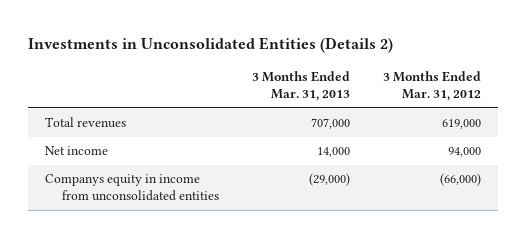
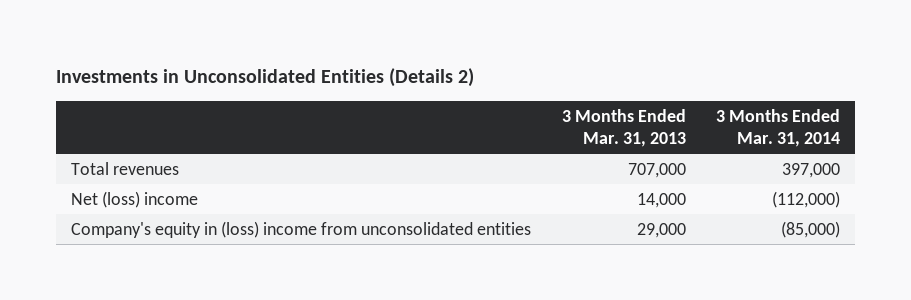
[383,71,482,102] 3 Months Ended Mar. 31, 2012 -> none
none -> [716,108,841,147] 3 Months Ended Mar. 31, 2014
[44,146,108,156] Net income -> [71,190,199,208] Net (loss) income
[44,174,220,202] Companys equity in income from unconsolidated entities -> [71,220,532,238] Company's equity in (loss) income from unconsolidated entities
[309,173,351,187] (29,000) -> [636,222,686,238] 29,000

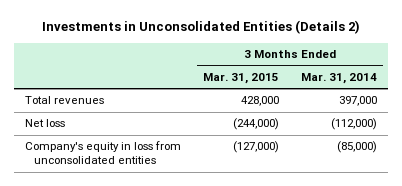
[561,108,686,147] 3 Months Ended Mar. 31, 2013 -> none
none -> [203,72,280,84] Mar. 31, 2015
[71,190,199,208] Net (loss) income -> [24,119,65,128] Net loss
[71,220,532,238] Company's equity in (loss) income from unconsolidated entities -> [24,141,181,165] Company's equity in loss from unconsolidated entities

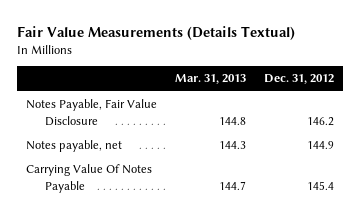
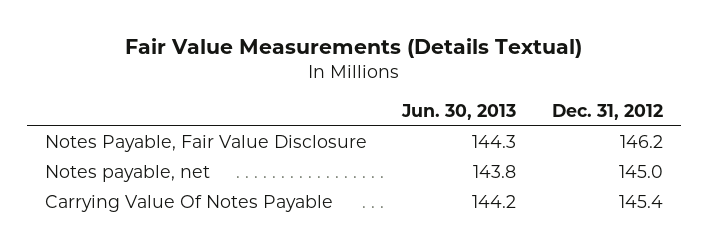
[175,74,247,85] Mar. 31, 2013 -> none
none -> [401,103,517,120] Jun. 30, 2013
[307,141,335,150] 144.9 -> [619,165,664,179] 145.0

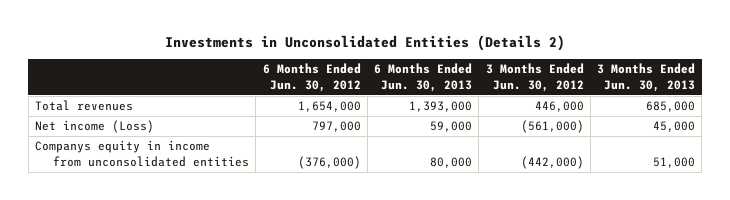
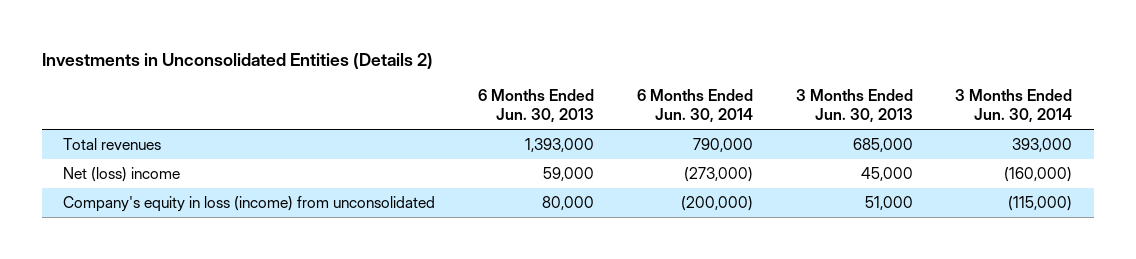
[262,63,361,92] 6 Months Ended Jun. 30, 2012 -> none
[485,63,584,92] 3 Months Ended Jun. 30, 2012 -> none
none -> [636,89,753,124] 6 Months Ended Jun. 30, 2014
none -> [955,89,1073,124] 3 Months Ended Jun. 30, 2014
[34,120,154,134] Net income (Loss) -> [63,167,181,183] Net (loss) income
[34,140,249,167] Companys equity in income from unconsolidated entities -> [63,196,436,213] Company's equity in loss (income) from unconsolidated

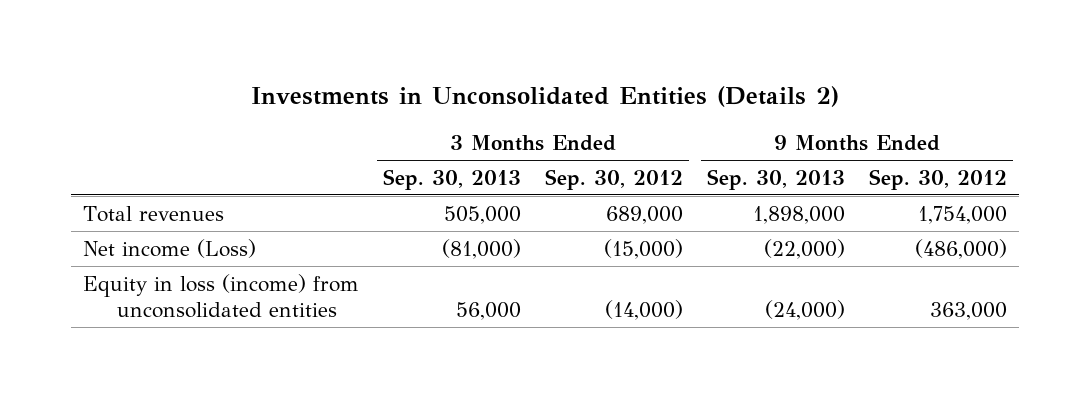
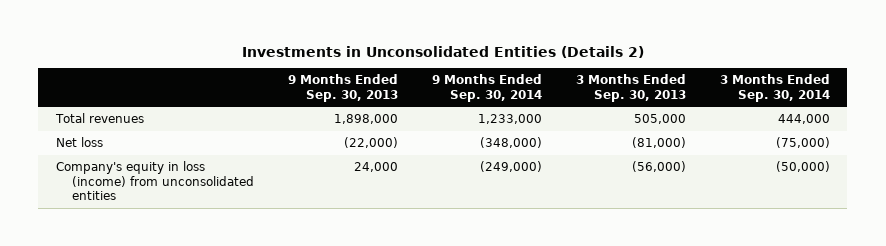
[545,168,684,190] Sep. 30, 2012 -> none
[868,168,1007,190] Sep. 30, 2012 -> none
none -> [431,74,542,102] 9 Months Ended Sep. 30, 2014
none -> [720,74,831,102] 3 Months Ended Sep. 30, 2014
[83,238,257,258] Net income (Loss) -> [55,137,103,148] Net loss
[83,273,360,318] Equity in loss (income) from unconsolidated entities -> [55,161,254,200] Company's equity in loss (income) from unconsolidated entities
[456,301,522,320] 56,000 -> [632,161,687,173] (56,000)
[765,299,846,320] (24,000) -> [353,162,398,173] 24,000

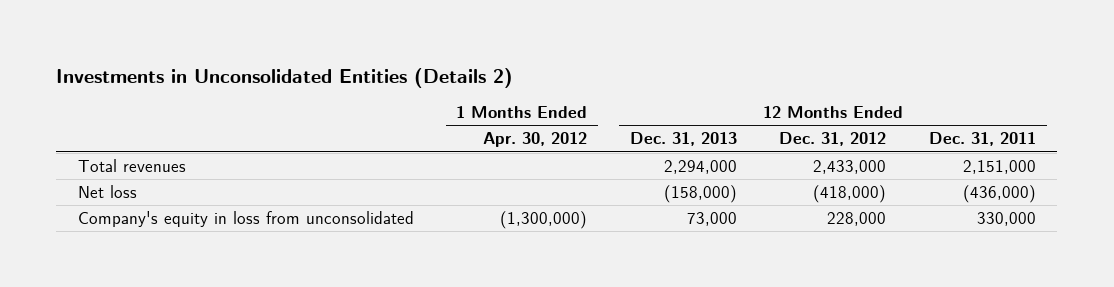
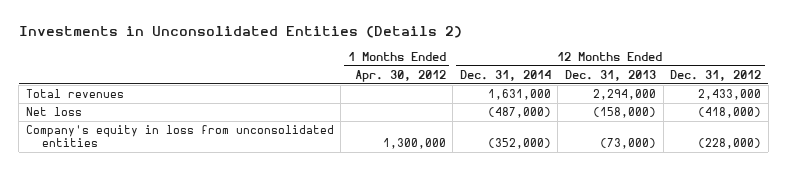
[928,132,1036,147] Dec. 31, 2011 -> none
none -> [459,69,551,81] Dec. 31, 2014
[77,210,414,227] Company's equity in loss from unconsolidated -> [25,125,334,148] Company's equity in loss from unconsolidated entities
[500,210,588,229] (1,300,000) -> [382,138,446,150] 1,300,000
[686,211,737,226] 73,000 -> [599,138,656,150] (73,000)
[827,211,887,226] 228,000 -> [698,138,762,150] (228,000)

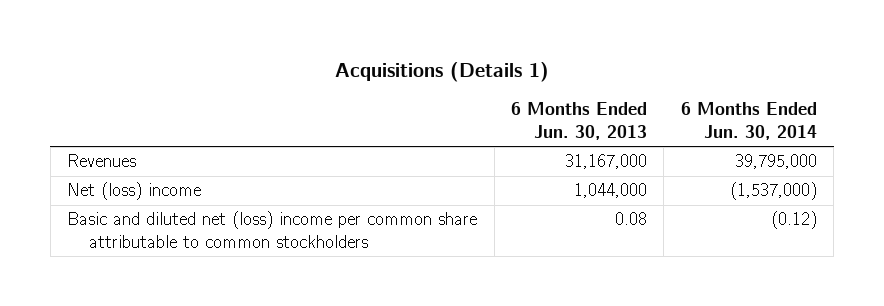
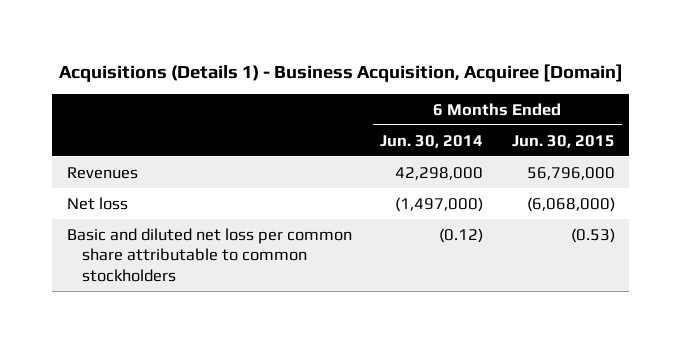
[334,62,549,83] Acquisitions (Details 1) -> [58,63,623,82] Acquisitions (Details 1) - Business Acquisition, Acquiree [Domain]
[510,102,647,140] 6 Months Ended Jun. 30, 2013 -> none
none -> [511,134,615,148] Jun. 30, 2015
[734,154,817,170] 39,795,000 -> [395,166,484,180] 42,298,000
[67,182,202,201] Net (loss) income -> [66,196,128,210] Net loss
[729,182,817,201] (1,537,000) -> [395,196,484,212] (1,497,000)
[67,211,478,248] Basic and diluted net (loss) income per common share attributable to common stockholders -> [66,227,352,282] Basic and diluted net loss per common share attributable to common stockholders

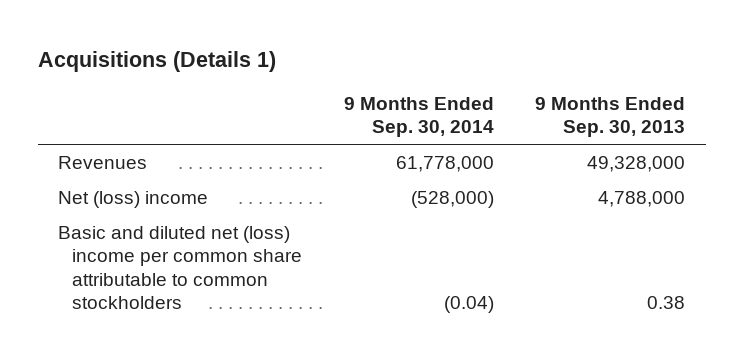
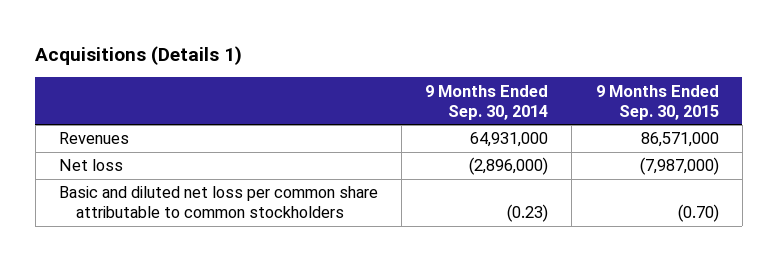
[535,96,686,138] 9 Months Ended Sep. 30, 2013 -> none
none -> [595,84,719,120] 9 Months Ended Sep. 30, 2015
[395,156,494,173] 61,778,000 -> [470,132,549,148] 64,931,000
[58,191,209,209] Net (loss) income -> [58,159,123,172] Net loss
[410,191,494,209] (528,000) -> [469,157,549,176] (2,896,000)
[58,226,302,309] Basic and diluted net (loss) income per common share attributable to common stockholders -> [58,186,378,219] Basic and diluted net loss per common share attributable to common stockholders
[443,295,494,313] (0.04) -> [507,204,549,223] (0.23)

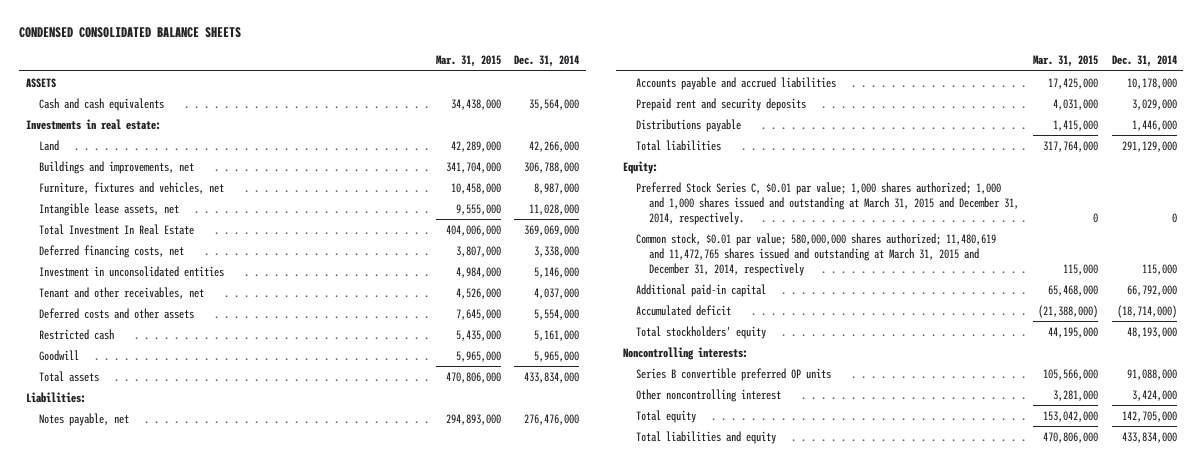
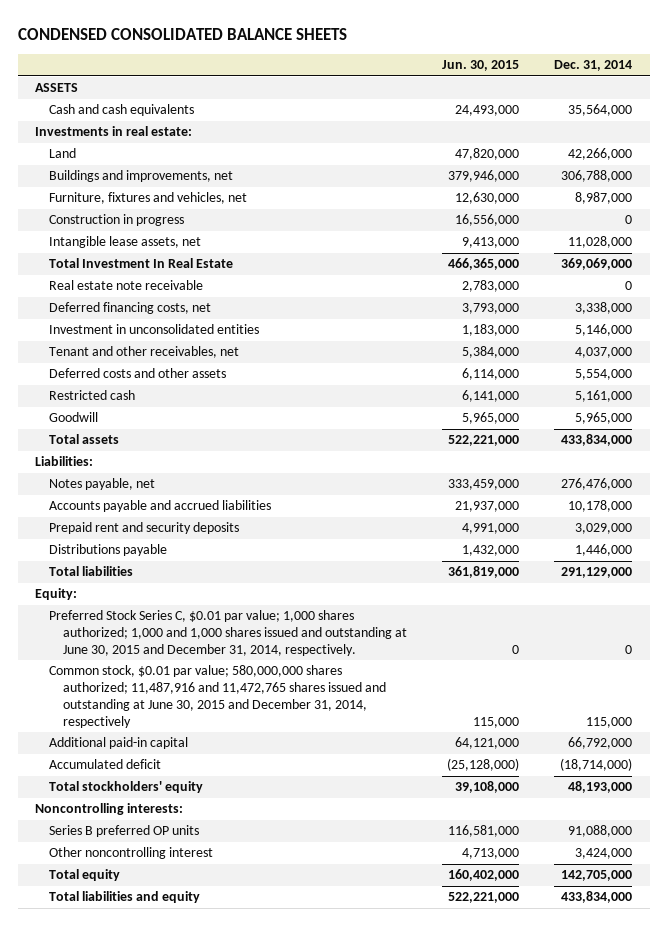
[435,55,501,68] Mar. 31, 2015 -> none
none -> [442,60,520,72] Jun. 30, 2015
none -> [49,214,185,227] Construction in progress
none -> [49,280,204,291] Real estate note receivable
[636,181,1020,225] Preferred Stock Series C, $0.01 par value; 1,000 shares authorized; 1,000 and 1,000 shares issued and outstanding at March 31, 2015 and December 31, 2014, respectively. -> [49,610,407,656] Preferred Stock Series C, $0.01 par value; 1,000 shares authorized; 1,000 and 1,000 shares issued and outstanding at June 30, 2015 and December 31, 2014, respectively.
[636,232,997,276] Common stock, $0.01 par value; 580,000,000 shares authorized; 11,480,619 and 11,472,765 shares issued and outstanding at March 31, 2015 and December 31, 2014, respectively -> [49,665,386,728] Common stock, $0.01 par value; 580,000,000 shares authorized; 11,487,916 and 11,472,765 shares issued and outstanding at June 30, 2015 and December 31, 2014, respectively
[636,367,832,381] Series B convertible preferred OP units -> [49,825,200,838] Series B preferred OP units

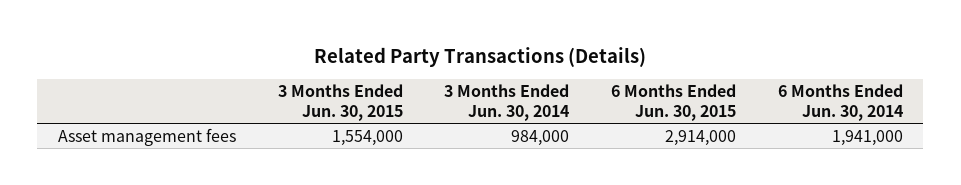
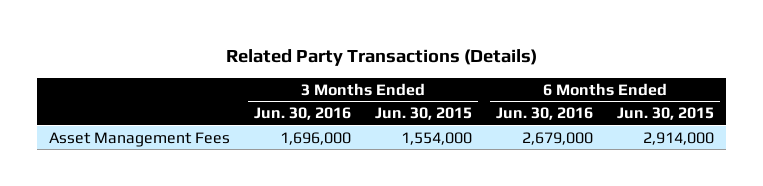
[444,83,570,122] 3 Months Ended Jun. 30, 2014 -> none
[777,83,903,122] 6 Months Ended Jun. 30, 2014 -> none
none -> [254,107,352,121] Jun. 30, 2016
none -> [495,107,593,121] Jun. 30, 2016
[58,128,237,147] Asset management fees -> [49,131,231,147] Asset Management Fees

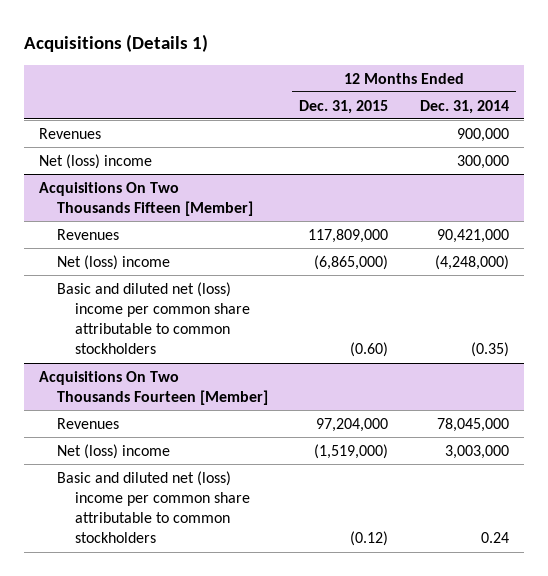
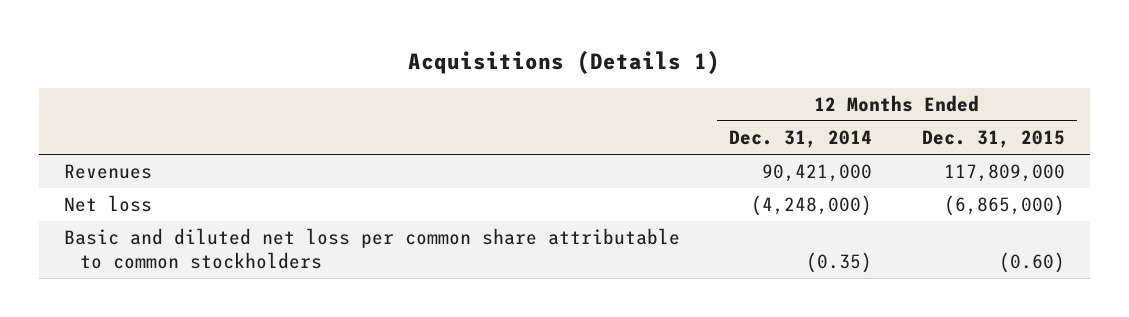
[39,127,102,139] Revenues -> none
[39,153,153,169] Net (loss) income -> none
[39,181,254,216] Acquisitions On Two Thousands Fifteen [Member] -> none
[39,370,269,405] Acquisitions On Two Thousands Fourteen [Member] -> none
[57,417,120,429] Revenues -> none
[57,443,171,459] Net (loss) income -> none
[57,470,250,544] Basic and diluted net (loss) income per common share attributable to common stockholders -> none
[57,254,171,270] Net (loss) income -> [63,195,152,213] Net loss
[57,281,250,355] Basic and diluted net (loss) income per common share attributable to common stockholders -> [63,228,680,269] Basic and diluted net loss per common share attributable to common stockholders

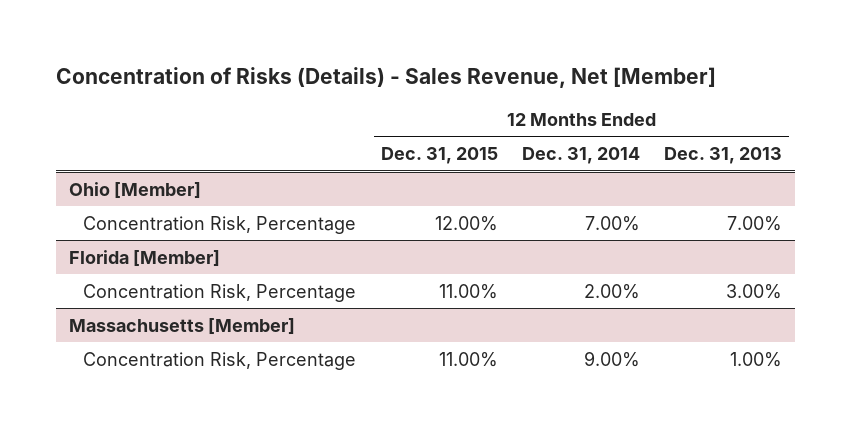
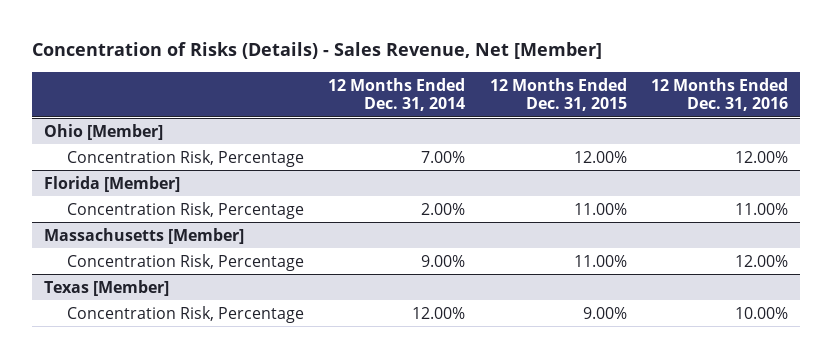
[664,147,783,165] Dec. 31, 2013 -> none
none -> [651,77,789,112] 12 Months Ended Dec. 31, 2016
none -> [43,279,169,296] Texas [Member]
none -> [66,305,304,323] Concentration Risk, Percentage

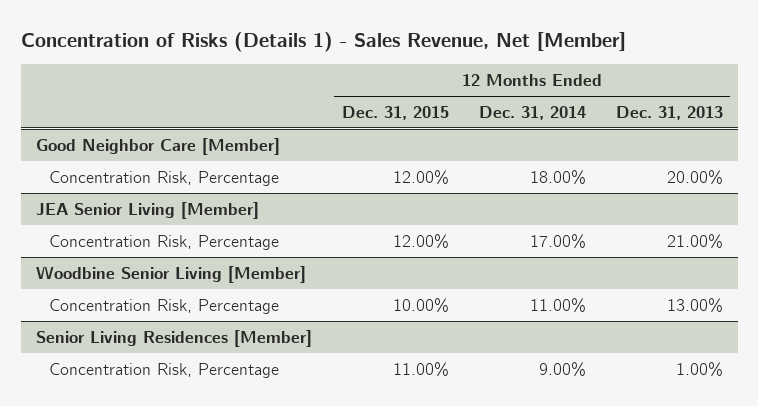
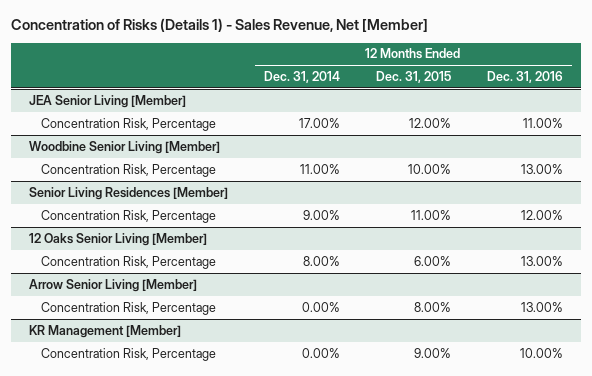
[615,105,723,120] Dec. 31, 2013 -> none
none -> [486,71,563,84] Dec. 31, 2016
[35,137,280,155] Good Neighbor Care [Member] -> none
[49,170,280,186] Concentration Risk, Percentage -> none
none -> [28,232,207,246] 12 Oaks Senior Living [Member]
none -> [41,255,217,269] Concentration Risk, Percentage
none -> [28,278,197,292] Arrow Senior Living [Member]
none -> [41,301,217,315] Concentration Risk, Percentage
none -> [28,324,181,338] KR Management [Member]
none -> [41,347,217,361] Concentration Risk, Percentage

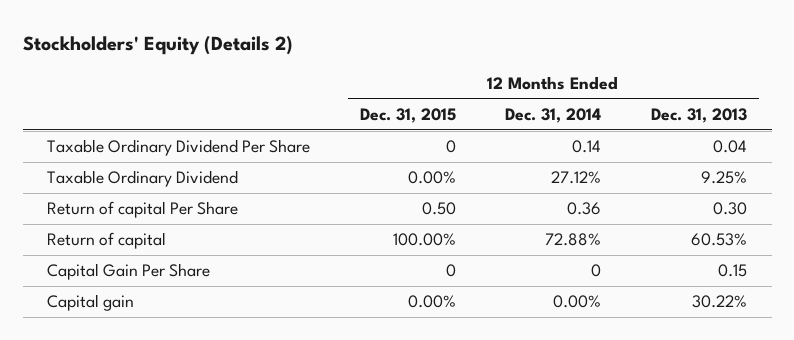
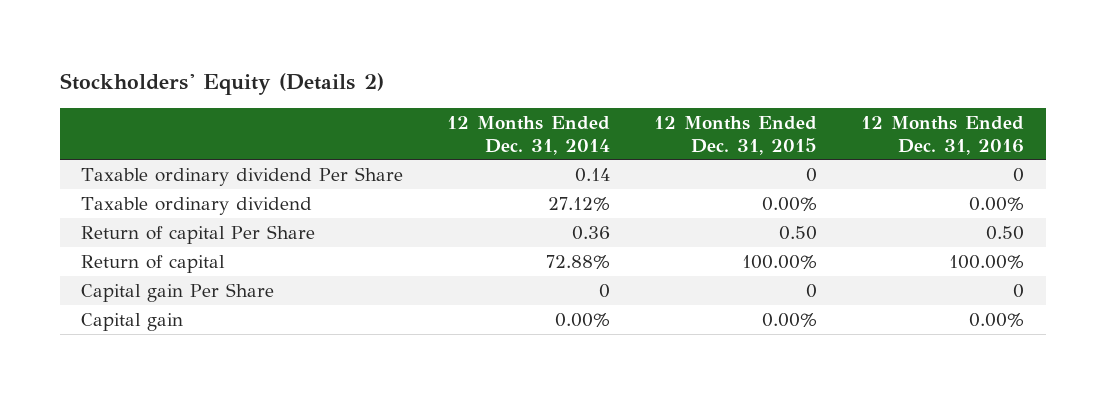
[650,107,747,123] Dec. 31, 2013 -> none
none -> [860,115,1024,155] 12 Months Ended Dec. 31, 2016
[47,139,311,157] Taxable Ordinary Dividend Per Share -> [81,166,404,186] Taxable ordinary dividend Per Share
[47,170,239,188] Taxable Ordinary Dividend -> [81,196,313,215] Taxable ordinary dividend
[47,263,211,281] Capital Gain Per Share -> [81,282,275,302] Capital gain Per Share

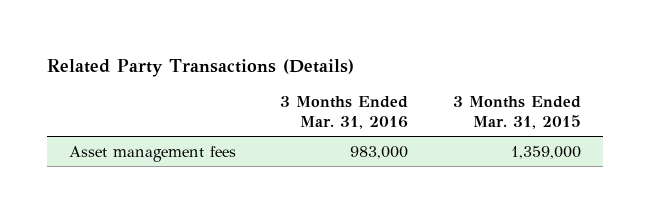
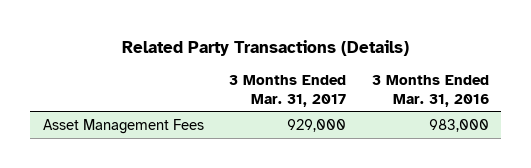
[452,96,581,130] 3 Months Ended Mar. 31, 2015 -> none
none -> [229,75,347,107] 3 Months Ended Mar. 31, 2017
[69,145,237,162] Asset management fees -> [42,118,204,134] Asset Management Fees

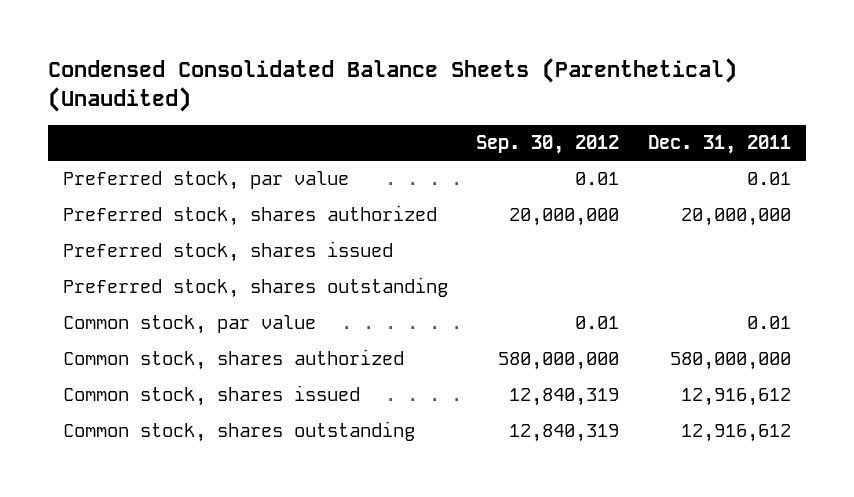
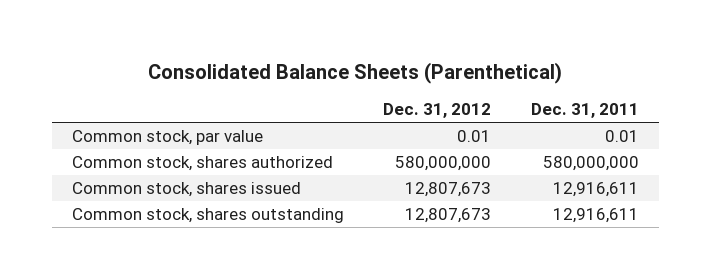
[48,58,738,112] Condensed Consolidated Balance Sheets (Parenthetical) (Unaudited) -> [148,61,563,84] Consolidated Balance Sheets (Parenthetical)
[476,135,620,155] Sep. 30, 2012 -> none
none -> [383,103,492,119] Dec. 31, 2012
[62,171,349,191] Preferred stock, par value -> none
[62,205,437,227] Preferred stock, shares authorized -> none
[62,241,393,263] Preferred stock, shares issued -> none
[62,277,448,299] Preferred stock, shares outstanding -> none
[681,388,792,407] 12,916,612 -> [552,182,639,198] 12,916,611
[681,424,792,443] 12,916,612 -> [552,208,639,224] 12,916,611

